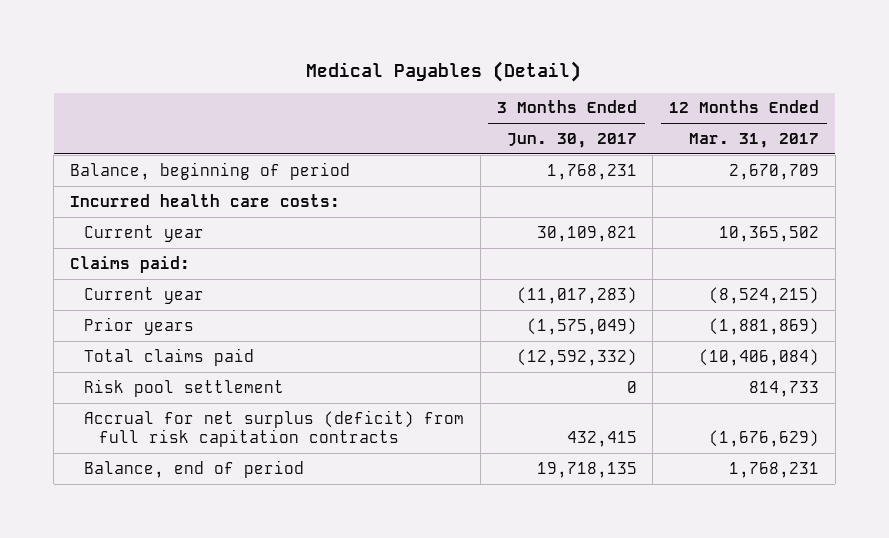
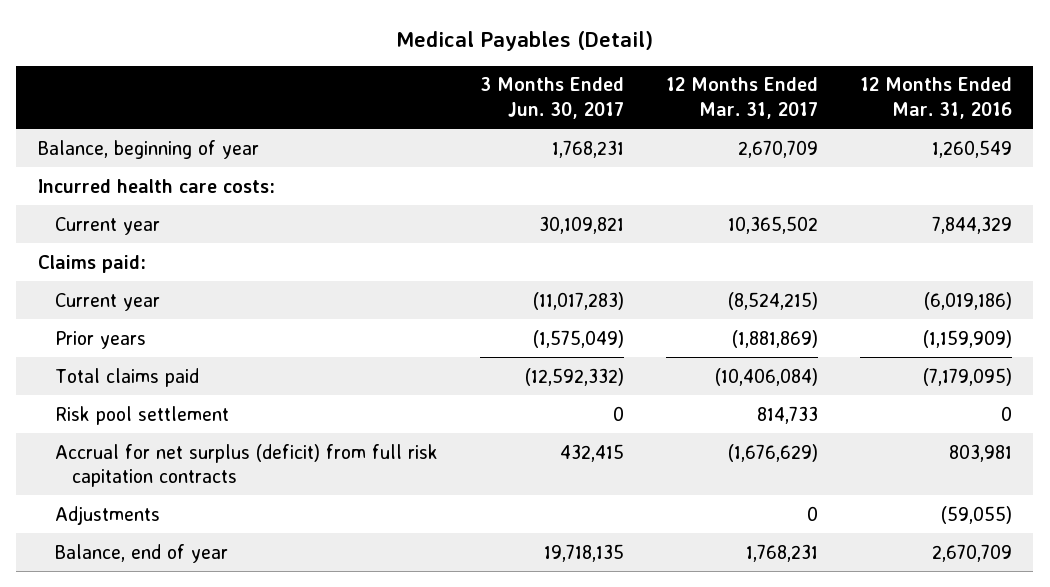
none -> [860,77,1013,119] 12 Months Ended Mar. 31, 2016
[69,161,350,180] Balance, beginning of period -> [37,139,259,159] Balance, beginning of year
none -> [54,505,160,525] Adjustments
[84,459,305,478] Balance, end of period -> [54,543,228,563] Balance, end of year

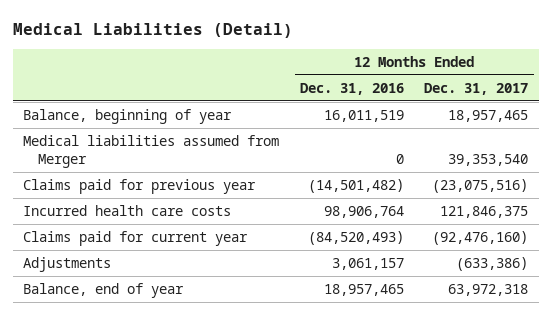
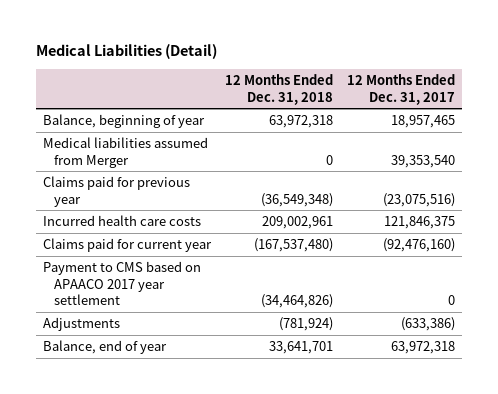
[299,82,404,95] Dec. 31, 2016 -> none
none -> [224,74,333,105] 12 Months Ended Dec. 31, 2018
none -> [43,261,202,305] Payment to CMS based on APAACO 2017 year settlement

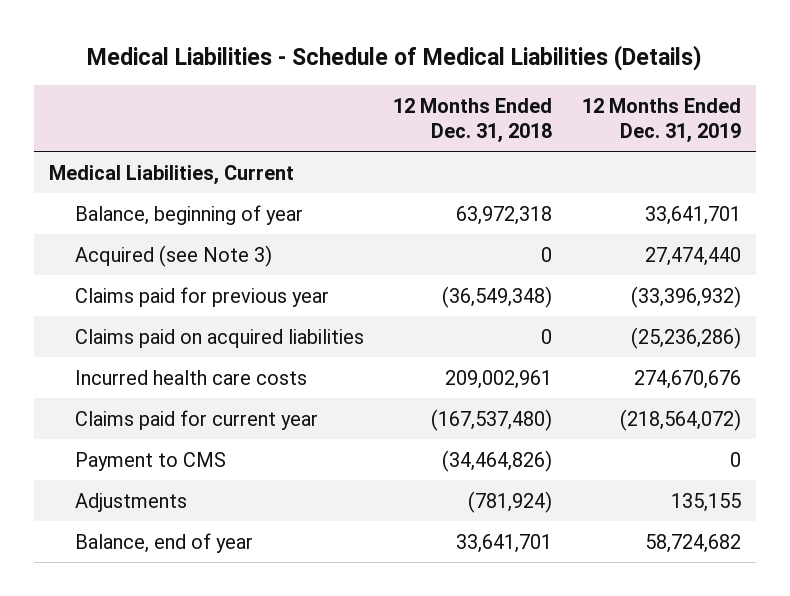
[36,44,218,60] Medical Liabilities (Detail) -> [87,45,703,72] Medical Liabilities - Schedule of Medical Liabilities (Details)
[346,74,455,105] 12 Months Ended Dec. 31, 2017 -> none
none -> [582,98,742,143] 12 Months Ended Dec. 31, 2019
none -> [49,164,295,185] Medical Liabilities, Current
[43,137,209,168] Medical liabilities assumed from Merger -> [74,244,272,267] Acquired (see Note 3)
none -> [74,328,364,348] Claims paid on acquired liabilities
[43,261,202,305] Payment to CMS based on APAACO 2017 year settlement -> [74,451,226,471] Payment to CMS

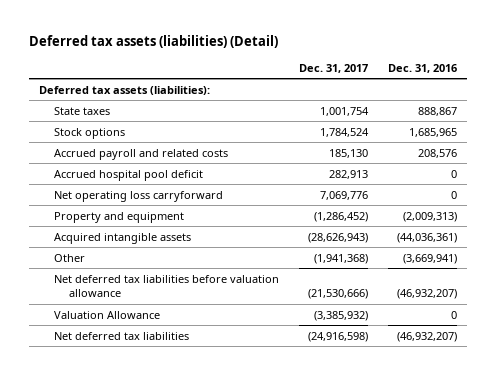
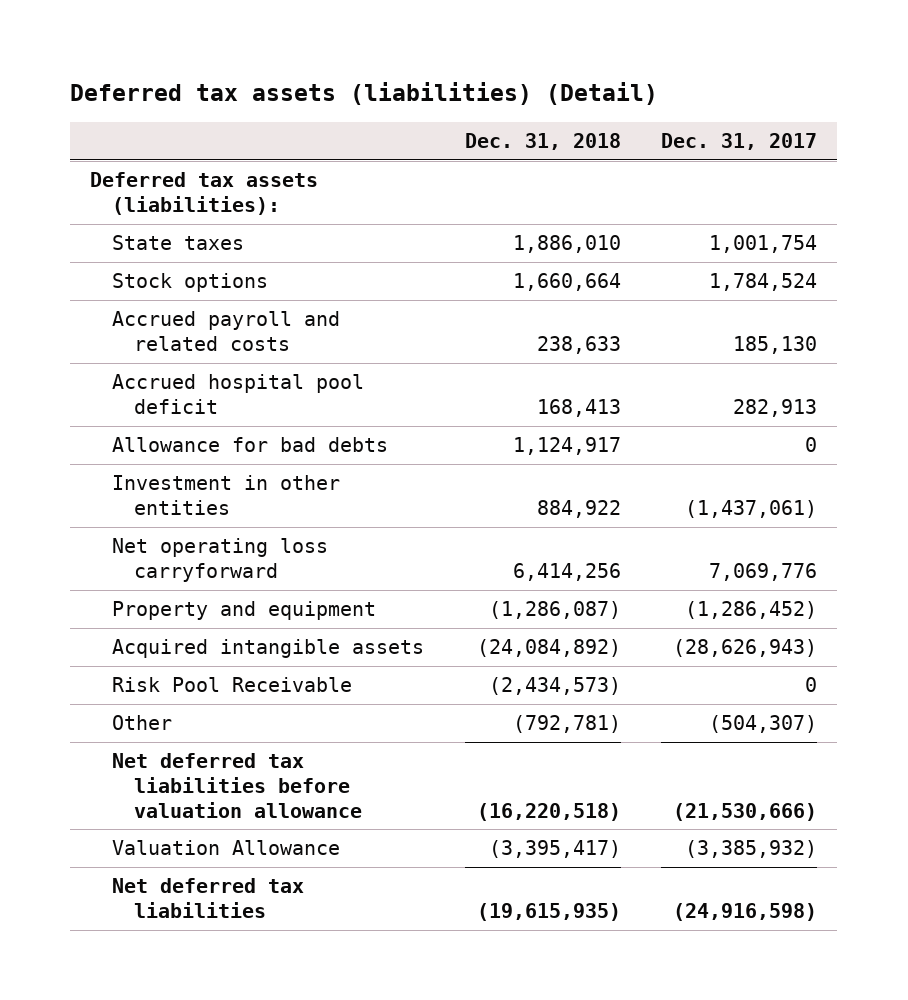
[388,63,458,73] Dec. 31, 2016 -> none
none -> [464,132,621,150] Dec. 31, 2018
none -> [112,437,389,453] Allowance for bad debts
none -> [112,475,341,516] Investment in other entities
none -> [112,677,353,693] Risk Pool Receivable
[313,253,368,264] (1,941,368) -> [709,715,818,734] (504,307)

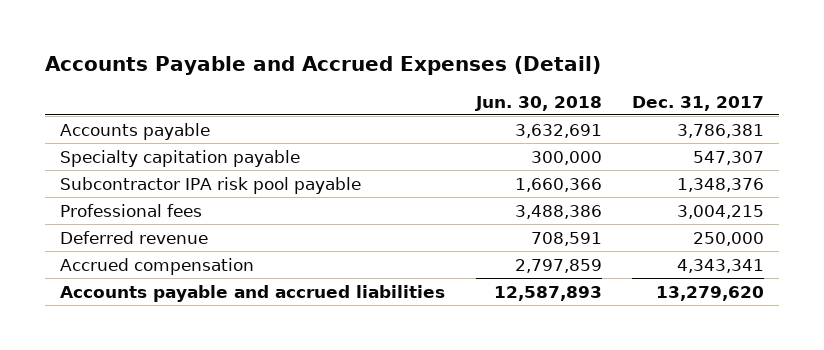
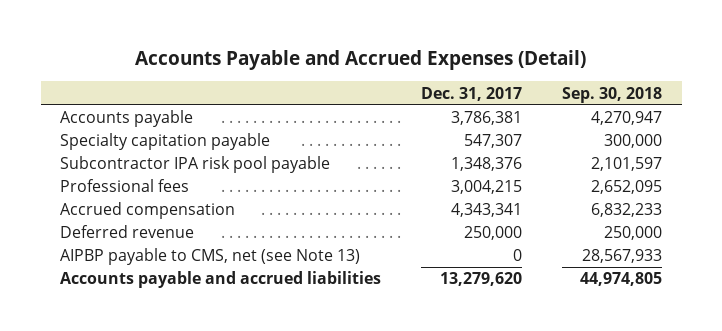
[474,95,602,111] Jun. 30, 2018 -> none
none -> [561,86,662,103] Sep. 30, 2018
[60,230,209,244] Deferred revenue -> [60,225,195,239] Deferred revenue
none -> [60,248,361,266] AIPBP payable to CMS, net (see Note 13)

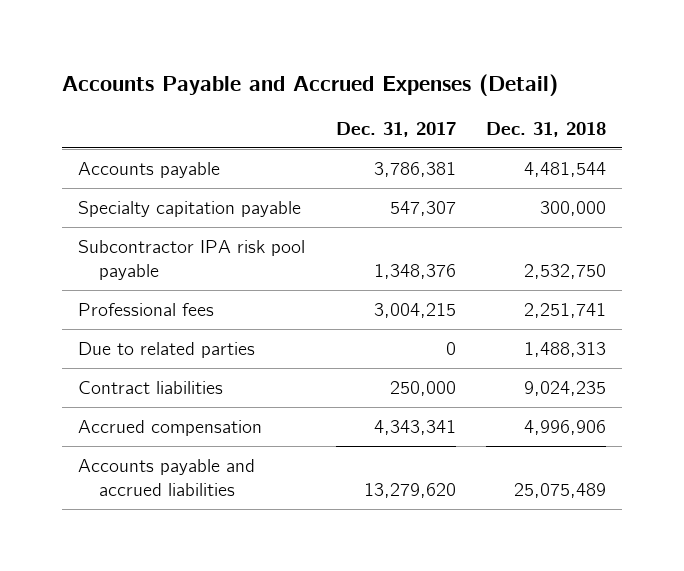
[561,86,662,103] Sep. 30, 2018 -> none
none -> [486,122,607,138] Dec. 31, 2018
none -> [77,341,255,358] Due to related parties
none -> [77,380,223,394] Contract liabilities
[60,225,195,239] Deferred revenue -> none
[60,248,361,266] AIPBP payable to CMS, net (see Note 13) -> none

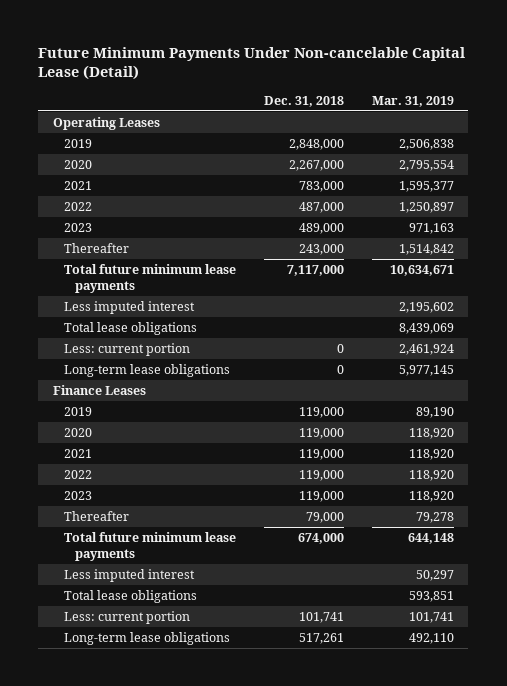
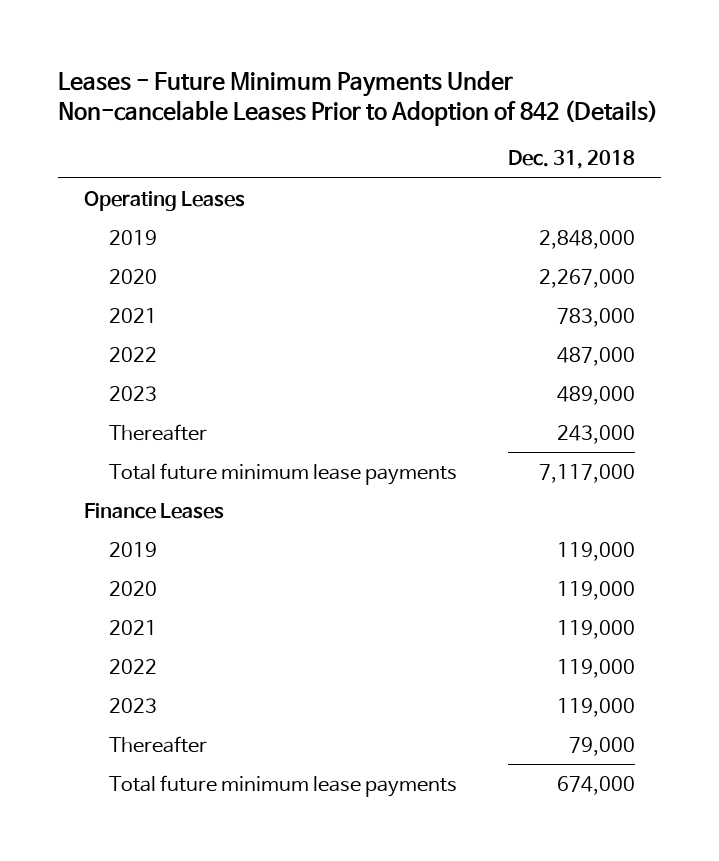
[38,46,466,81] Future Minimum Payments Under Non-cancelable Capital Lease (Detail) -> [57,70,658,127] Leases - Future Minimum Payments Under Non-cancelable Leases Prior to Adoption of 842 (Details)
[372,95,455,107] Mar. 31, 2019 -> none
[63,301,195,315] Less imputed interest -> none
[63,322,197,336] Total lease obligations -> none
[63,343,190,357] Less: current portion -> none
[63,364,230,378] Long-term lease obligations -> none
[63,569,195,583] Less imputed interest -> none
[63,590,197,604] Total lease obligations -> none
[63,611,190,625] Less: current portion -> none
[63,632,230,646] Long-term lease obligations -> none

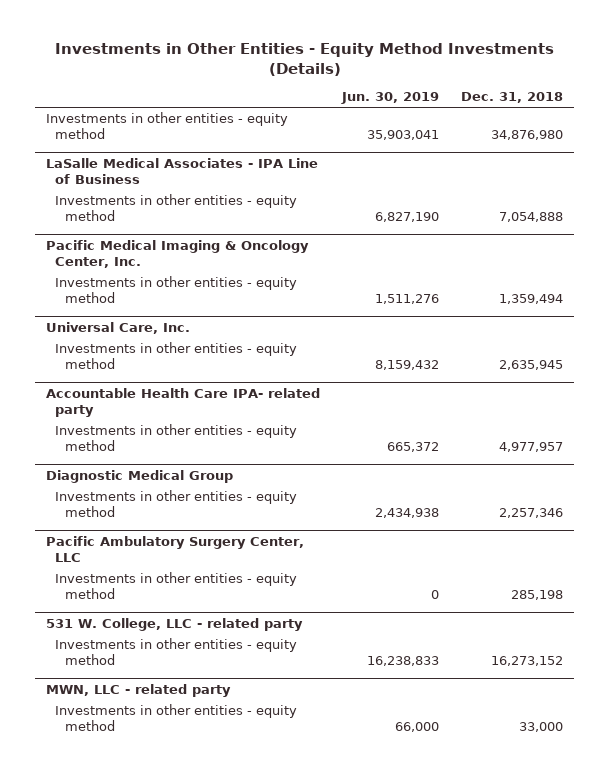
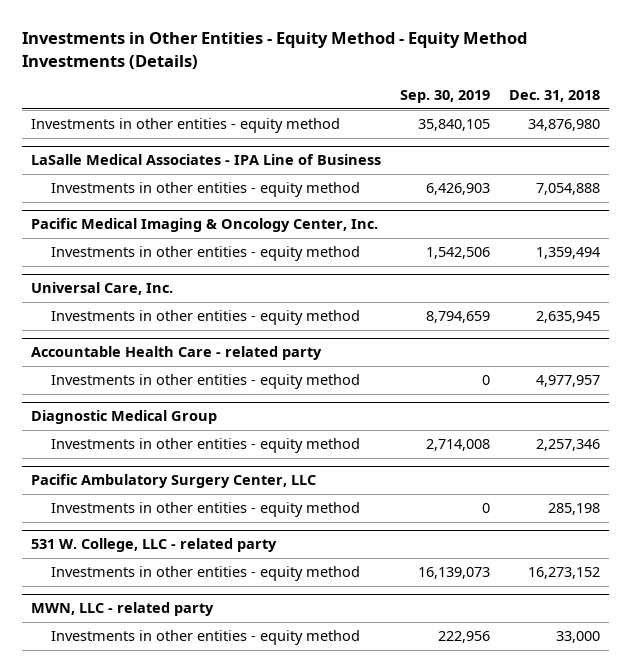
[54,43,554,76] Investments in Other Entities - Equity Method Investments (Details) -> [21,32,527,69] Investments in Other Entities - Equity Method - Equity Method Investments (Details)
[341,92,440,105] Jun. 30, 2019 -> none
none -> [399,89,490,103] Sep. 30, 2019
[46,387,321,417] Accountable Health Care IPA- related party -> [31,346,323,361] Accountable Health Care - related party

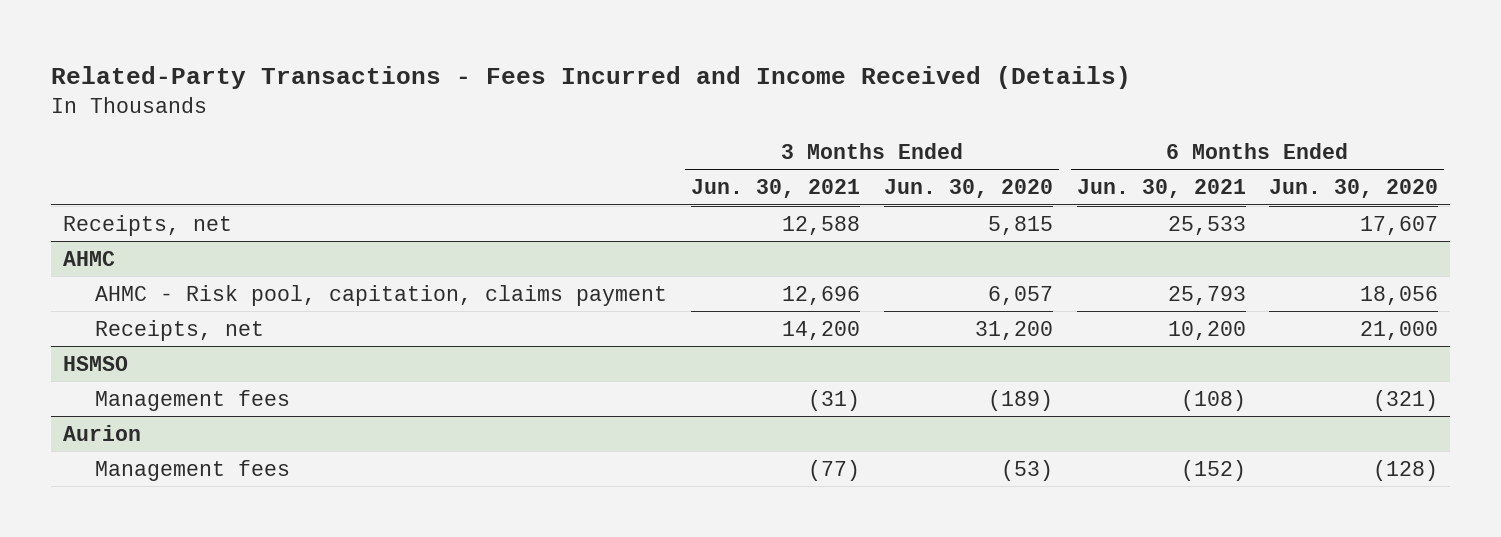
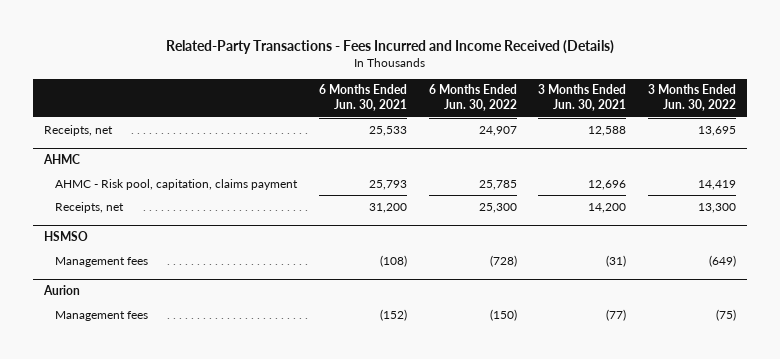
[883,179,1053,199] Jun. 30, 2020 -> none
[1269,179,1439,199] Jun. 30, 2020 -> none
none -> [428,84,517,112] 6 Months Ended Jun. 30, 2022
none -> [648,84,737,112] 3 Months Ended Jun. 30, 2022
[1167,320,1246,340] 10,200 -> [369,202,408,213] 31,200

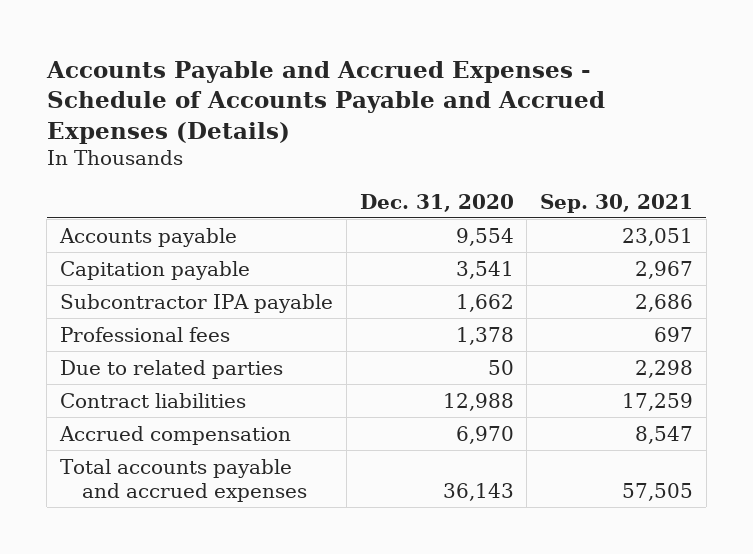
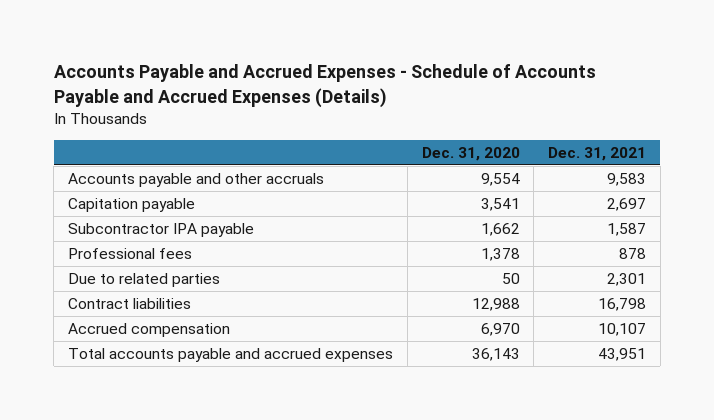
[540,193,694,213] Sep. 30, 2021 -> none
none -> [548,146,647,161] Dec. 31, 2021
[59,227,238,247] Accounts payable -> [68,173,325,188] Accounts payable and other accruals

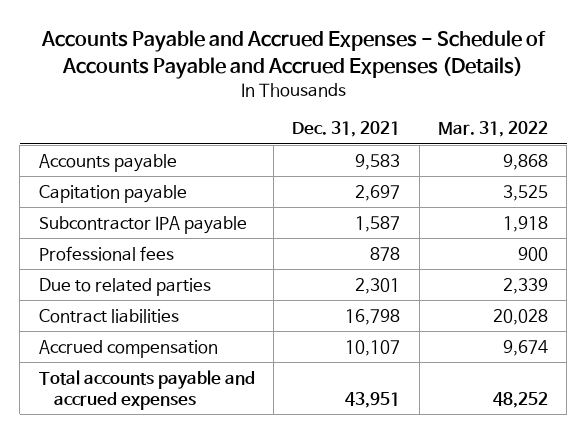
[421,146,520,161] Dec. 31, 2020 -> none
none -> [437,121,548,138] Mar. 31, 2022
[68,173,325,188] Accounts payable and other accruals -> [38,153,177,172] Accounts payable

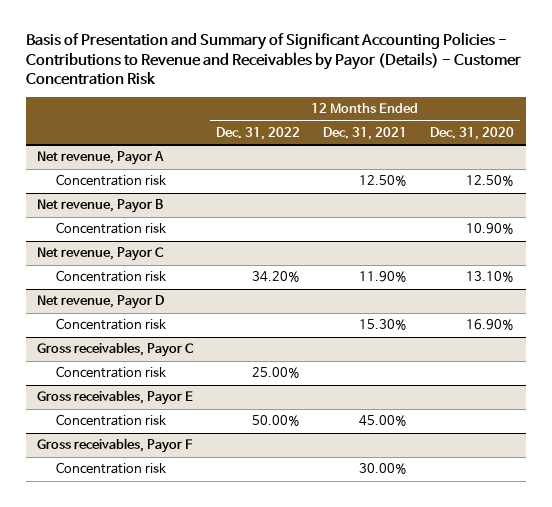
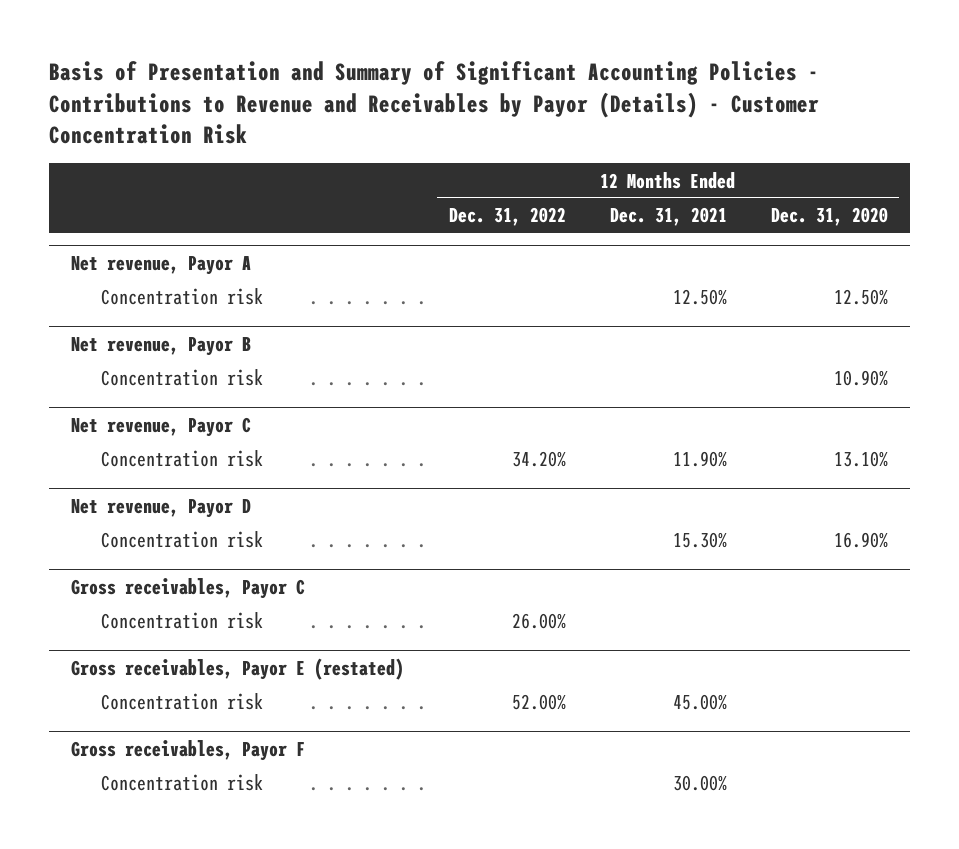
[252,367,301,379] 25.00% -> [511,613,566,630] 26.00%
[37,390,194,406] Gross receivables, Payor E -> [71,657,405,680] Gross receivables, Payor E (restated)
[252,415,301,427] 50.00% -> [511,694,566,711] 52.00%

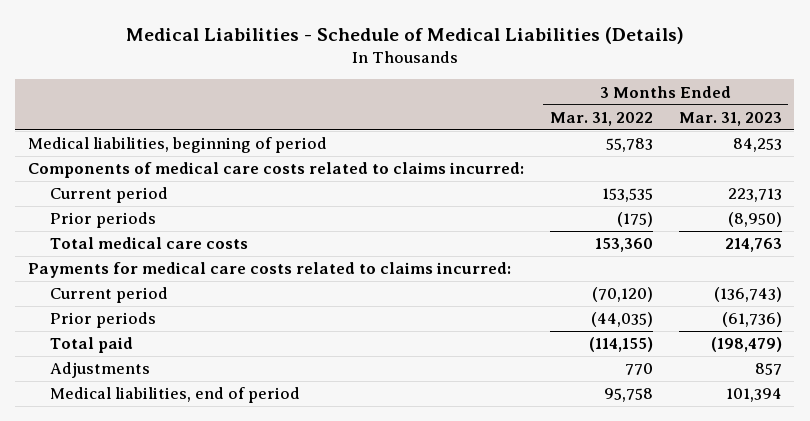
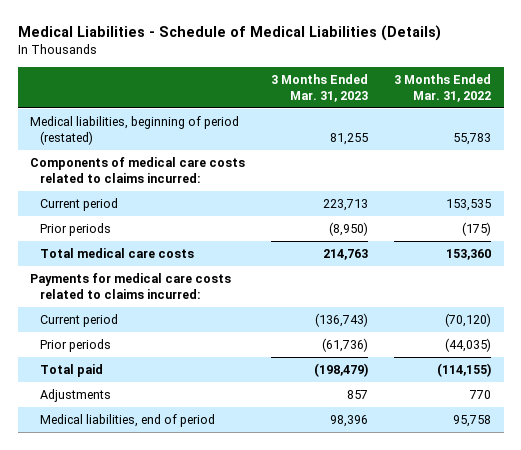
[28,137,328,154] Medical liabilities, beginning of period -> [30,115,240,145] Medical liabilities, beginning of period (restated)
[732,138,782,153] 84,253 -> [330,132,369,145] 81,255
[725,388,782,403] 101,394 -> [330,414,369,427] 98,396

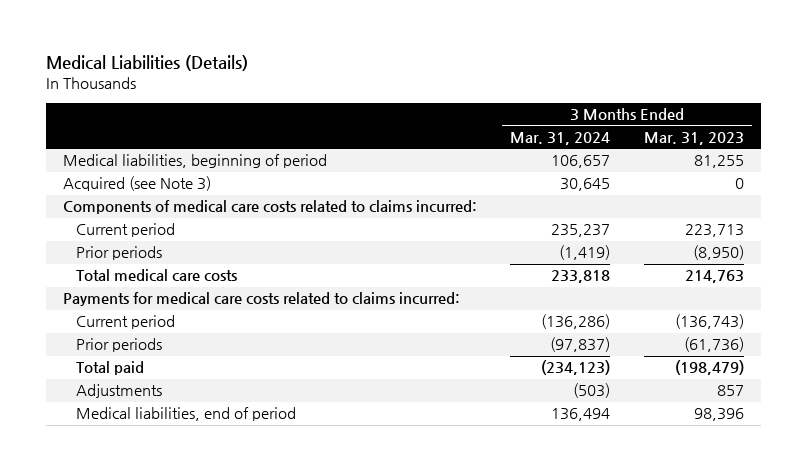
[17,25,441,42] Medical Liabilities - Schedule of Medical Liabilities (Details) -> [45,55,248,72] Medical Liabilities (Details)
[393,73,491,102] 3 Months Ended Mar. 31, 2022 -> none
none -> [510,131,611,145] Mar. 31, 2024
[30,115,240,145] Medical liabilities, beginning of period (restated) -> [62,154,327,169] Medical liabilities, beginning of period
none -> [62,176,211,192] Acquired (see Note 3)

